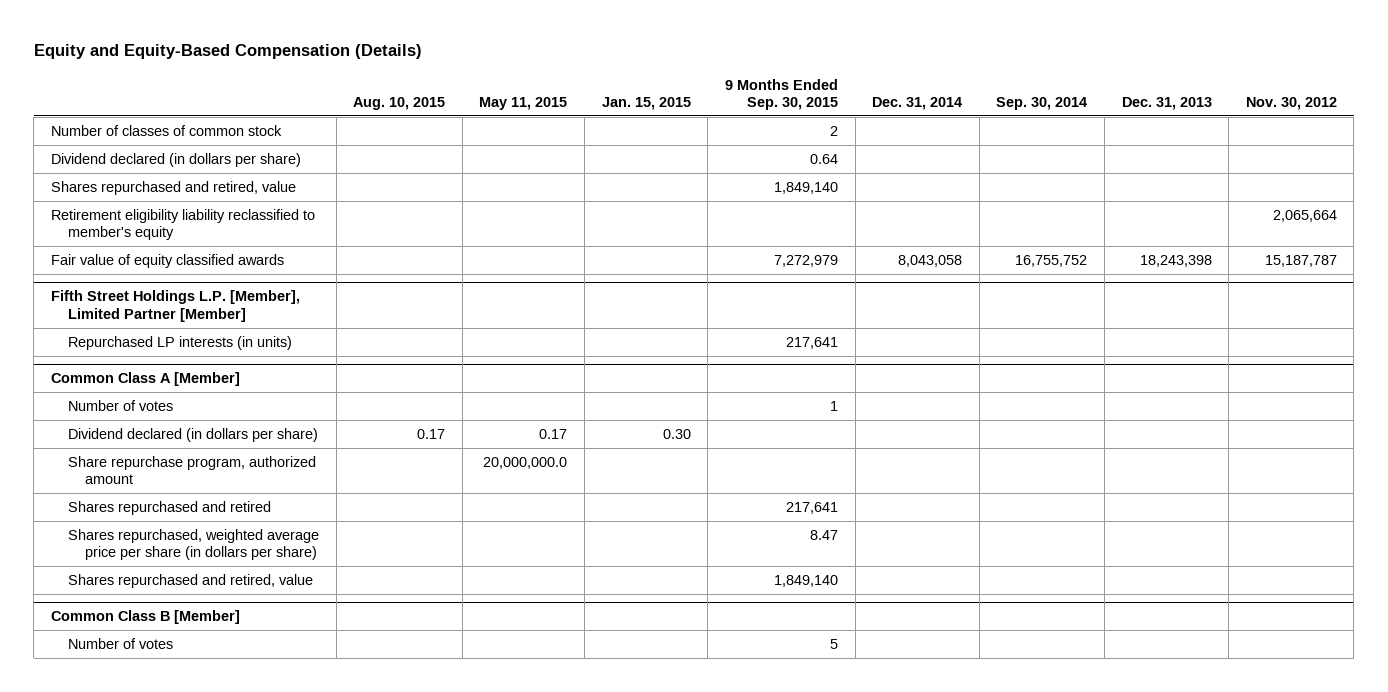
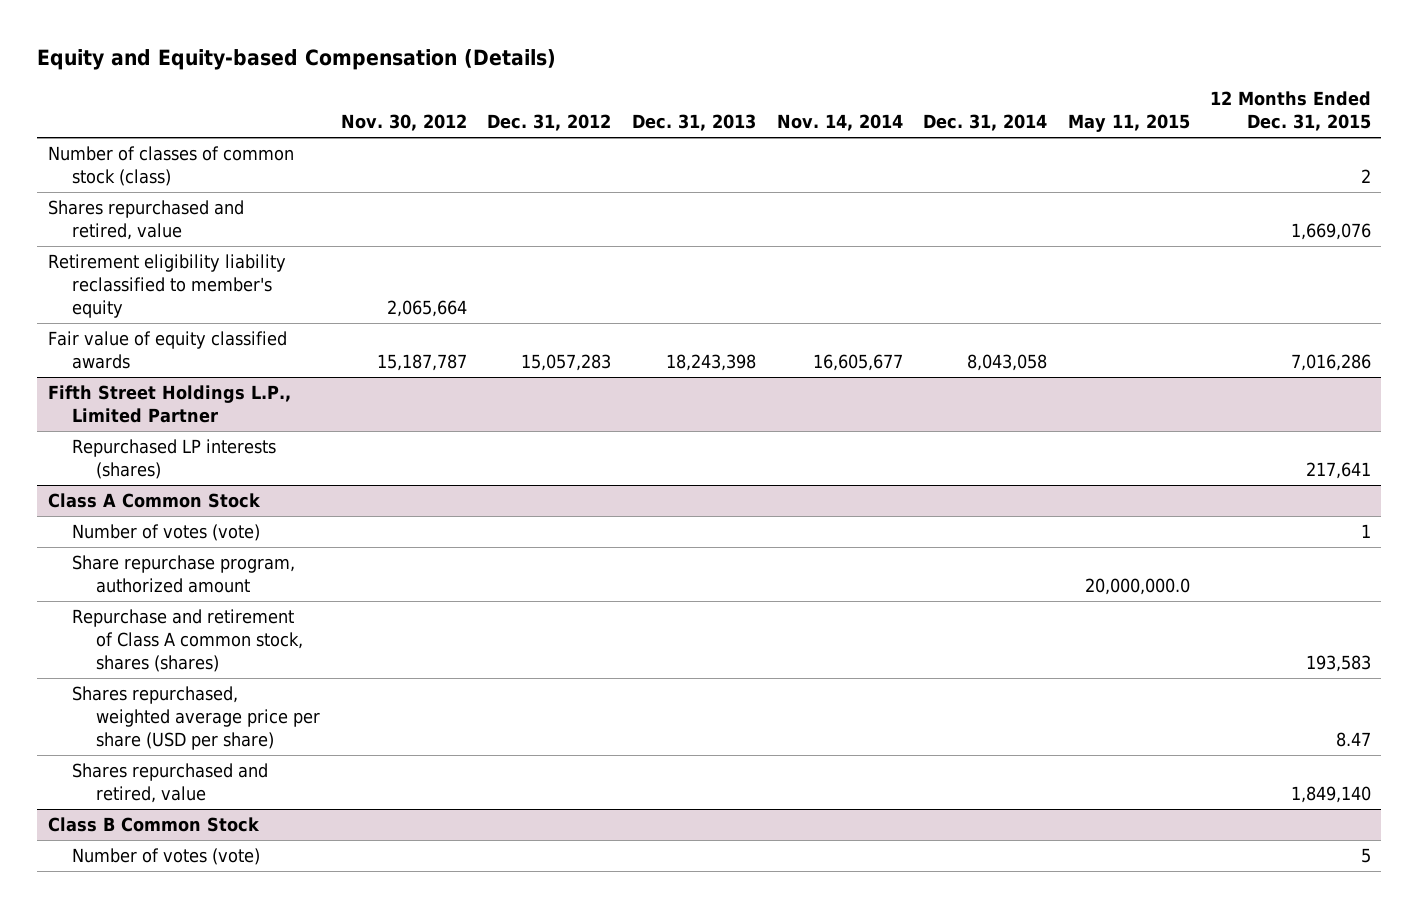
[33,44,422,60] Equity and Equity-Based Compensation (Details) -> [37,49,557,71] Equity and Equity-based Compensation (Details)
[353,96,446,110] Aug. 10, 2015 -> none
[601,96,691,110] Jan. 15, 2015 -> none
[724,78,838,110] 9 Months Ended Sep. 30, 2015 -> none
[996,96,1088,110] Sep. 30, 2014 -> none
none -> [487,114,612,132] Dec. 31, 2012
none -> [776,114,903,132] Nov. 14, 2014
none -> [1210,91,1372,132] 12 Months Ended Dec. 31, 2015
[50,152,301,167] Dividend declared (in dollars per share) -> none
[50,124,282,136] Number of classes of common stock -> [47,146,294,187] Number of classes of common stock (class)
[68,427,319,442] Dividend declared (in dollars per share) -> none
[50,290,300,322] Fifth Street Holdings L.P. [Member], Limited Partner [Member] -> [47,385,291,424] Fifth Street Holdings L.P., Limited Partner
[68,335,293,350] Repurchased LP interests (in units) -> [72,439,277,480] Repurchased LP interests (shares)
[50,372,240,387] Common Class A [Member] -> [47,493,261,509] Class A Common Stock
[68,399,174,411] Number of votes -> [72,524,261,542] Number of votes (vote)
[68,500,272,515] Shares repurchased and retired -> [72,609,304,673] Repurchase and retirement of Class A common stock, shares (shares)
[68,528,320,561] Shares repurchased, weighted average price per share (in dollars per share) -> [72,686,321,751] Shares repurchased, weighted average price per share (USD per share)
[50,610,240,625] Common Class B [Member] -> [47,817,260,833] Class B Common Stock
[68,637,174,649] Number of votes -> [72,848,261,866] Number of votes (vote)

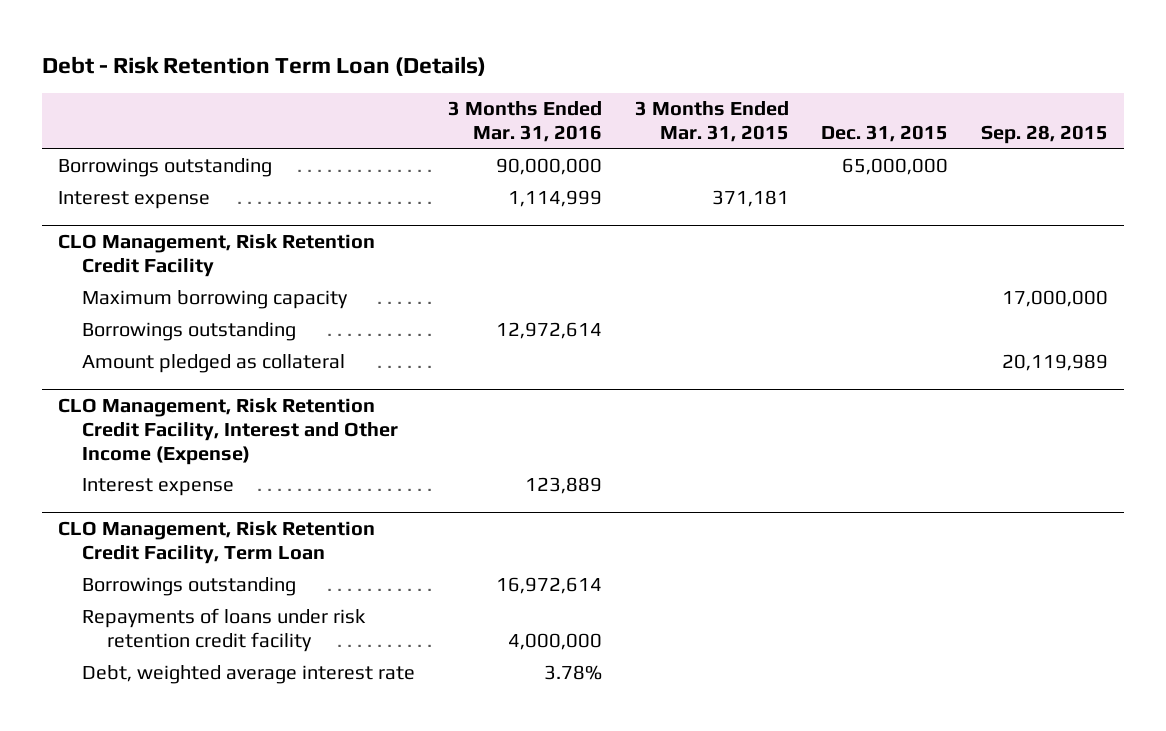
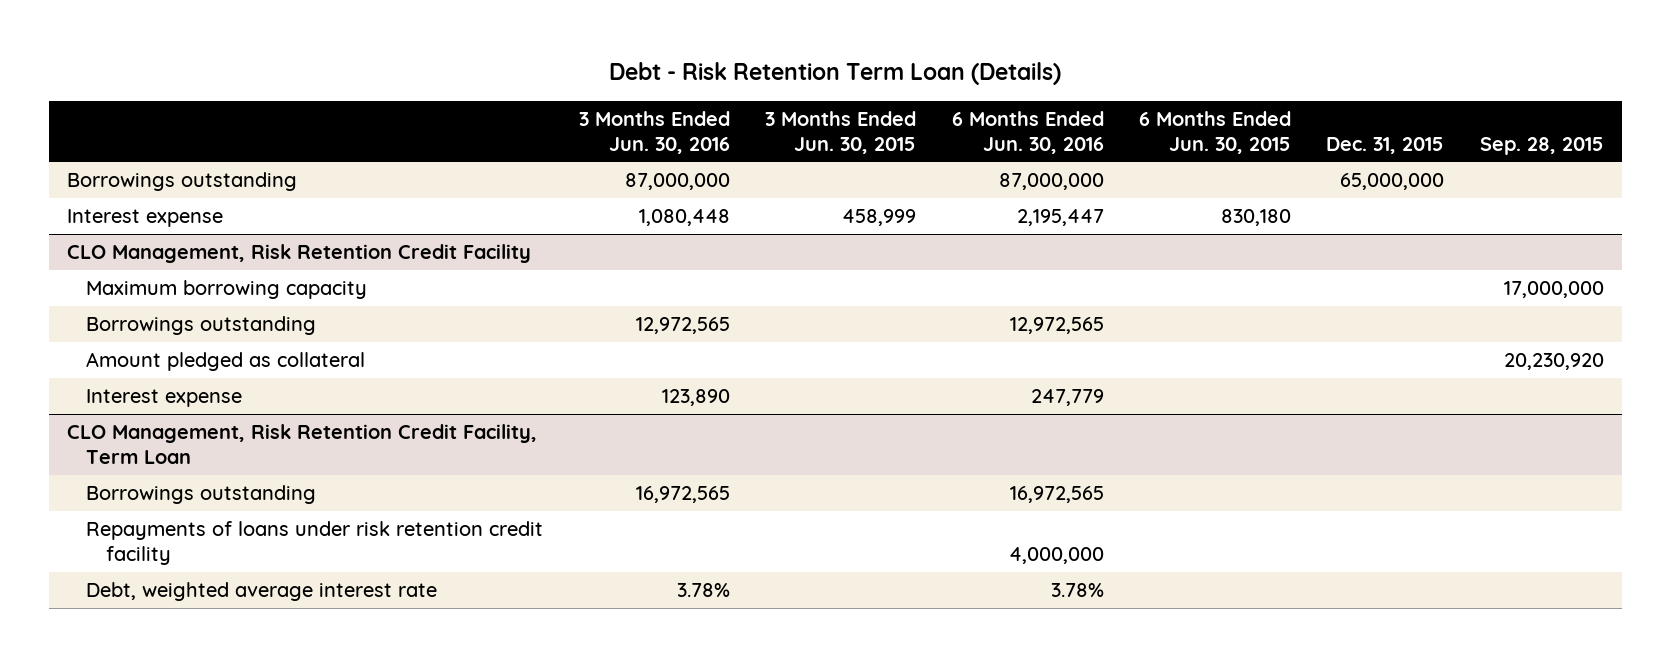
[447,101,602,143] 3 Months Ended Mar. 31, 2016 -> none
[634,101,789,143] 3 Months Ended Mar. 31, 2015 -> none
none -> [578,110,730,154] 3 Months Ended Jun. 30, 2016
none -> [765,110,917,154] 3 Months Ended Jun. 30, 2015
none -> [951,110,1104,154] 6 Months Ended Jun. 30, 2016
none -> [1139,110,1292,154] 6 Months Ended Jun. 30, 2015
[58,398,399,466] CLO Management, Risk Retention Credit Facility, Interest and Other Income (Expense) -> none
[82,478,235,497] Interest expense -> none
[1001,354,1108,372] 20,119,989 -> [1503,353,1604,371] 20,230,920
none -> [86,389,243,408] Interest expense

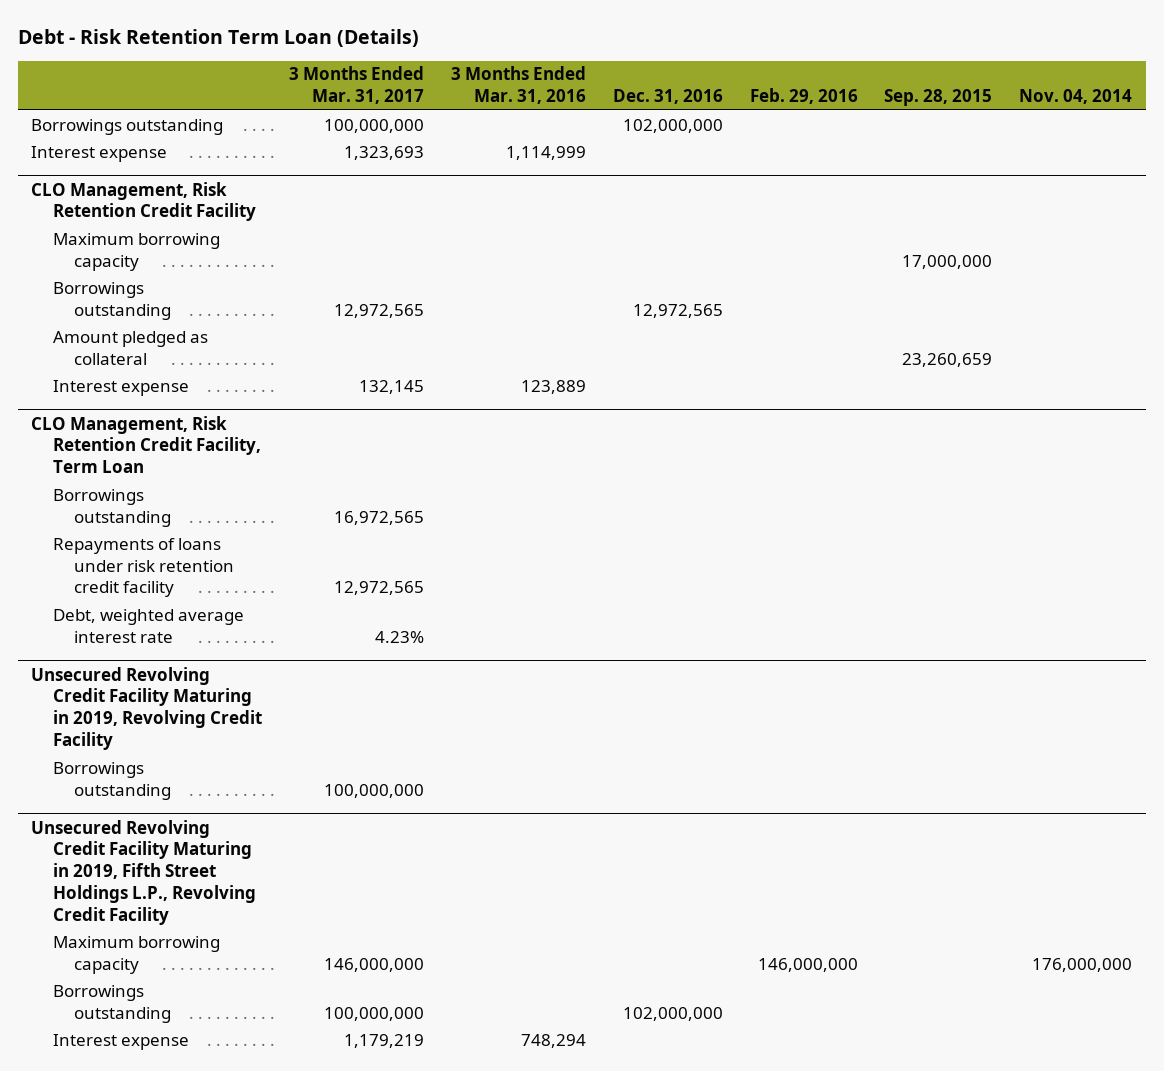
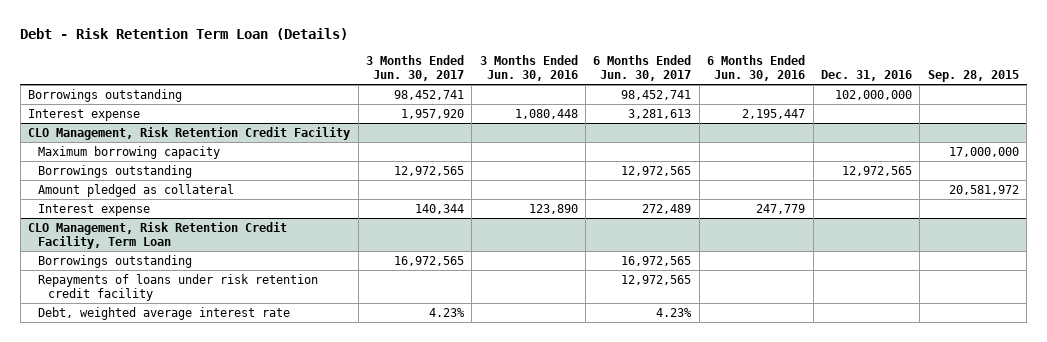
[288,66,424,105] 3 Months Ended Mar. 31, 2017 -> none
[450,66,586,105] 3 Months Ended Mar. 31, 2016 -> none
[749,88,858,105] Feb. 29, 2016 -> none
[1019,89,1133,105] Nov. 04, 2014 -> none
none -> [365,54,464,82] 3 Months Ended Jun. 30, 2017
none -> [479,54,578,82] 3 Months Ended Jun. 30, 2016
none -> [593,54,692,82] 6 Months Ended Jun. 30, 2017
none -> [707,54,806,82] 6 Months Ended Jun. 30, 2016
[902,352,993,367] 23,260,659 -> [948,184,1019,195] 20,581,972
[31,666,262,750] Unsecured Revolving Credit Facility Maturing in 2019, Revolving Credit Facility -> none
[52,761,172,800] Borrowings outstanding -> none
[31,819,256,925] Unsecured Revolving Credit Facility Maturing in 2019, Fifth Street Holdings L.P., Revolving Credit Facility -> none
[52,935,220,974] Maximum borrowing capacity -> none
[52,984,172,1023] Borrowings outstanding -> none
[52,1033,189,1050] Interest expense -> none

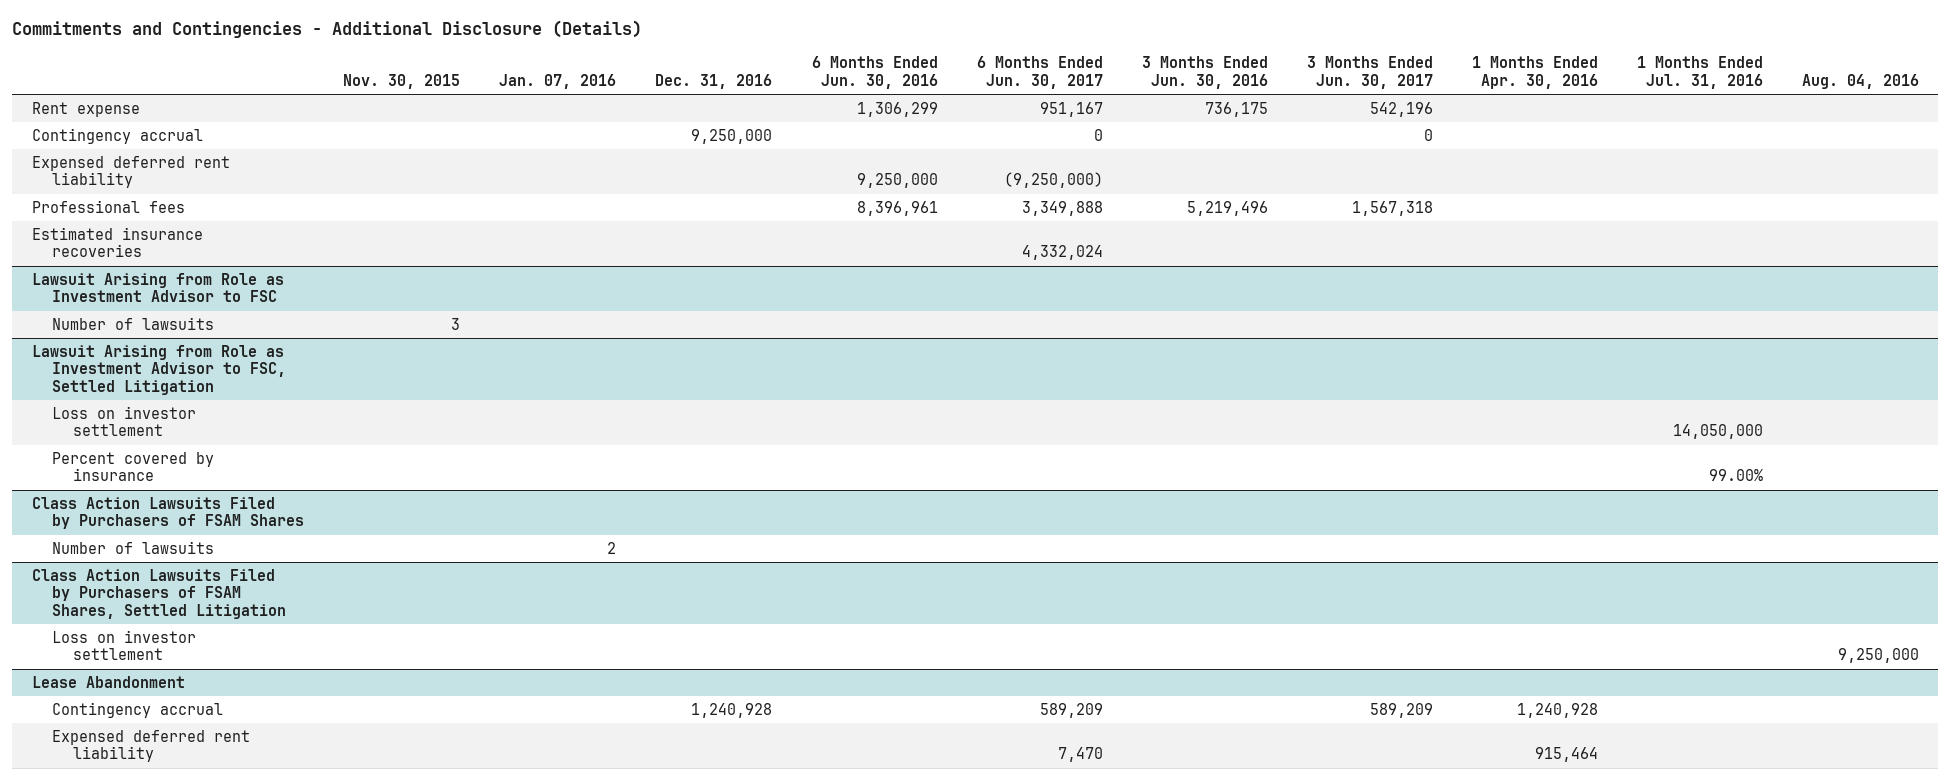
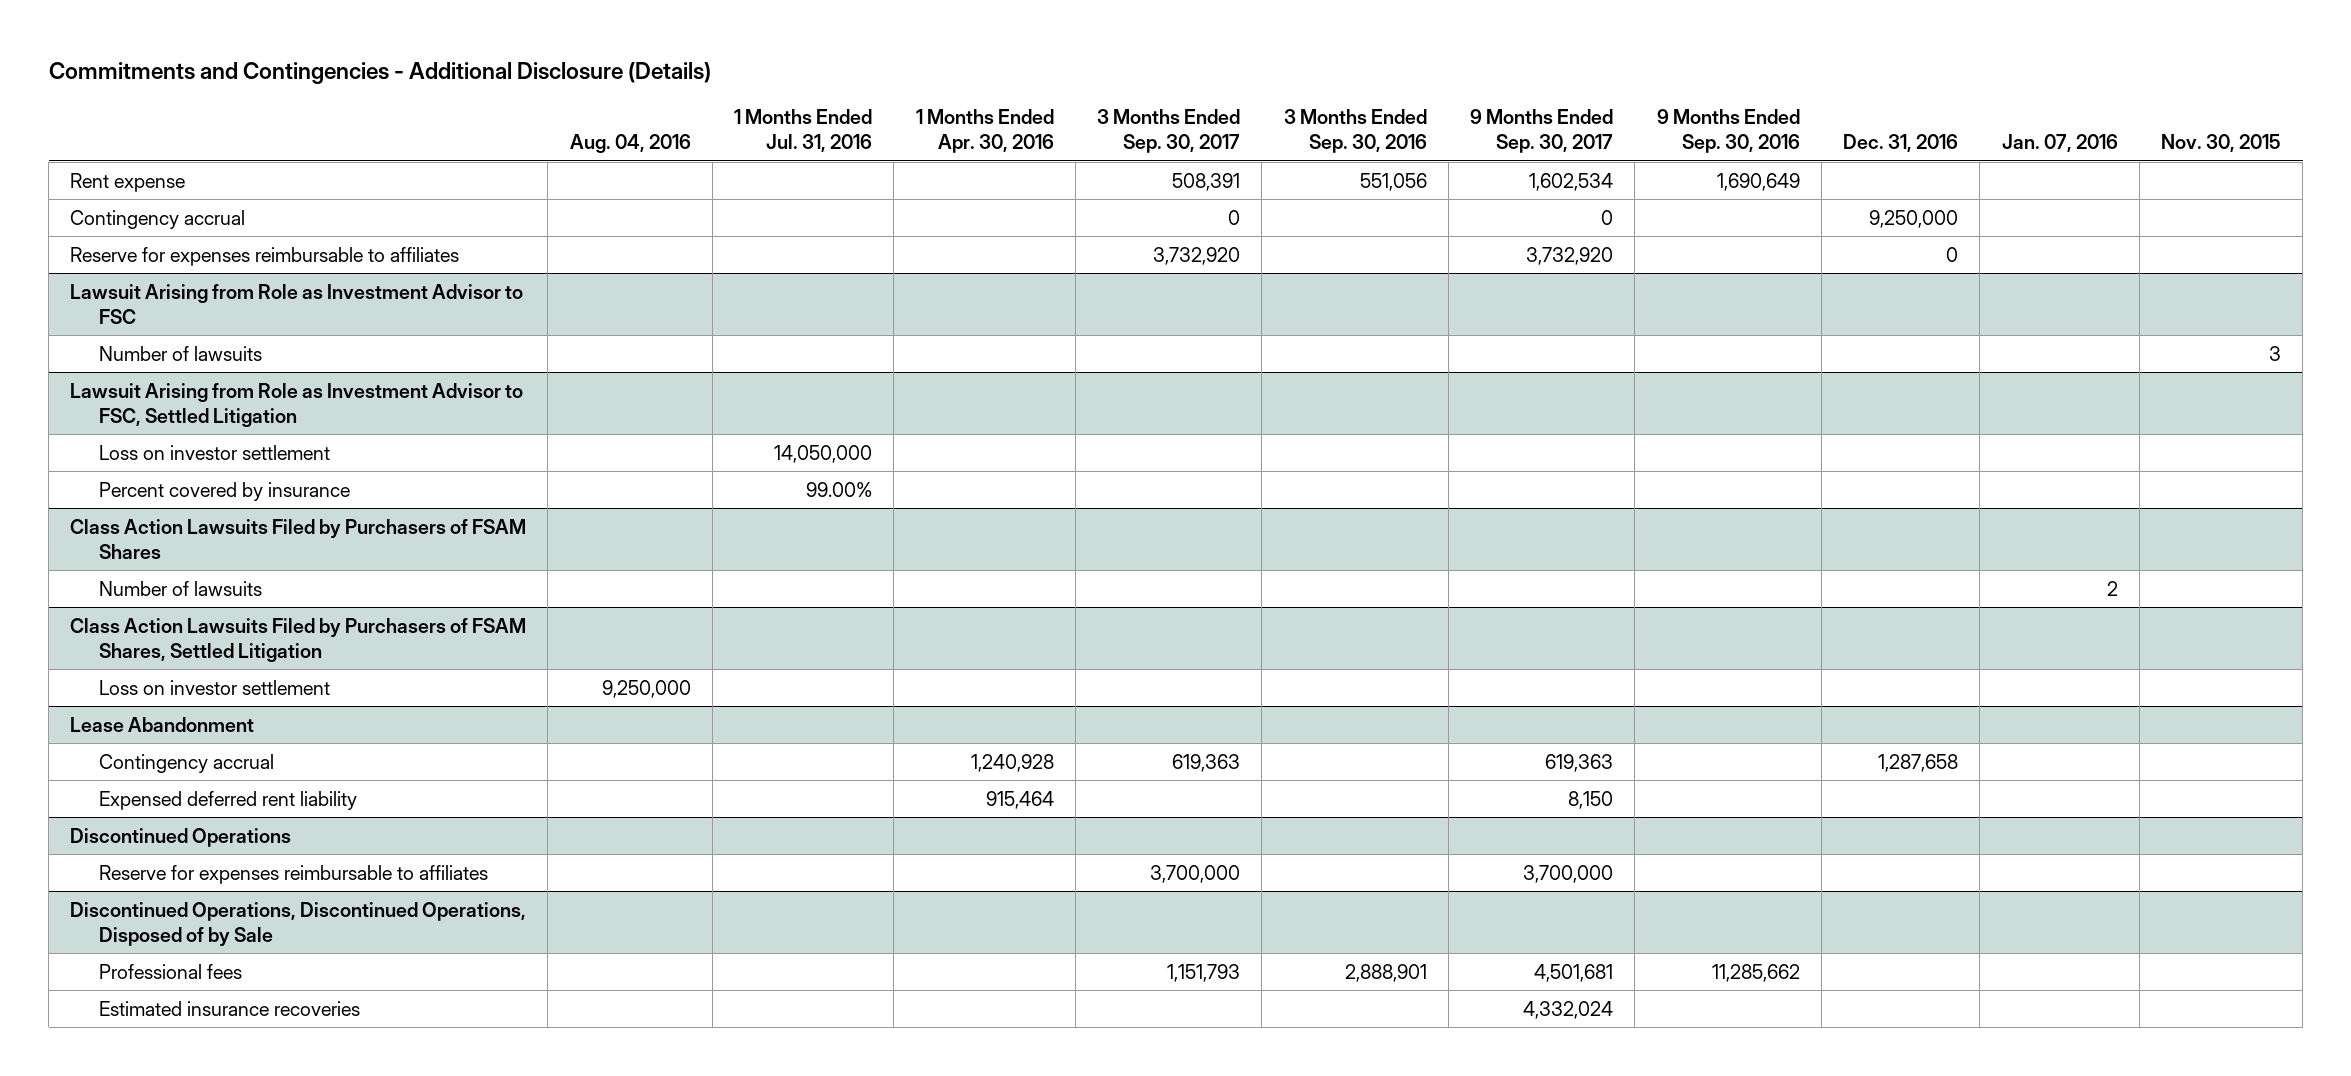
[811,56,938,89] 6 Months Ended Jun. 30, 2016 -> none
[976,56,1103,89] 6 Months Ended Jun. 30, 2017 -> none
[1141,56,1268,89] 3 Months Ended Jun. 30, 2016 -> none
[1306,56,1433,89] 3 Months Ended Jun. 30, 2017 -> none
none -> [1097,109,1241,154] 3 Months Ended Sep. 30, 2017
none -> [1283,109,1427,154] 3 Months Ended Sep. 30, 2016
none -> [1470,109,1614,154] 9 Months Ended Sep. 30, 2017
none -> [1656,109,1800,154] 9 Months Ended Sep. 30, 2016
[31,155,230,189] Expensed deferred rent liability -> none
[31,199,185,213] Professional fees -> none
[31,226,203,258] Estimated insurance recoveries -> none
none -> [70,246,460,266] Reserve for expenses reimbursable to affiliates
[691,702,773,718] 1,240,928 -> [1878,753,1959,772] 1,287,658
none -> [70,827,292,847] Discontinued Operations
none -> [99,864,489,884] Reserve for expenses reimbursable to affiliates
none -> [70,901,527,946] Discontinued Operations, Discontinued Operations, Disposed of by Sale
none -> [99,963,243,979] Professional fees
none -> [99,1000,361,1016] Estimated insurance recoveries

